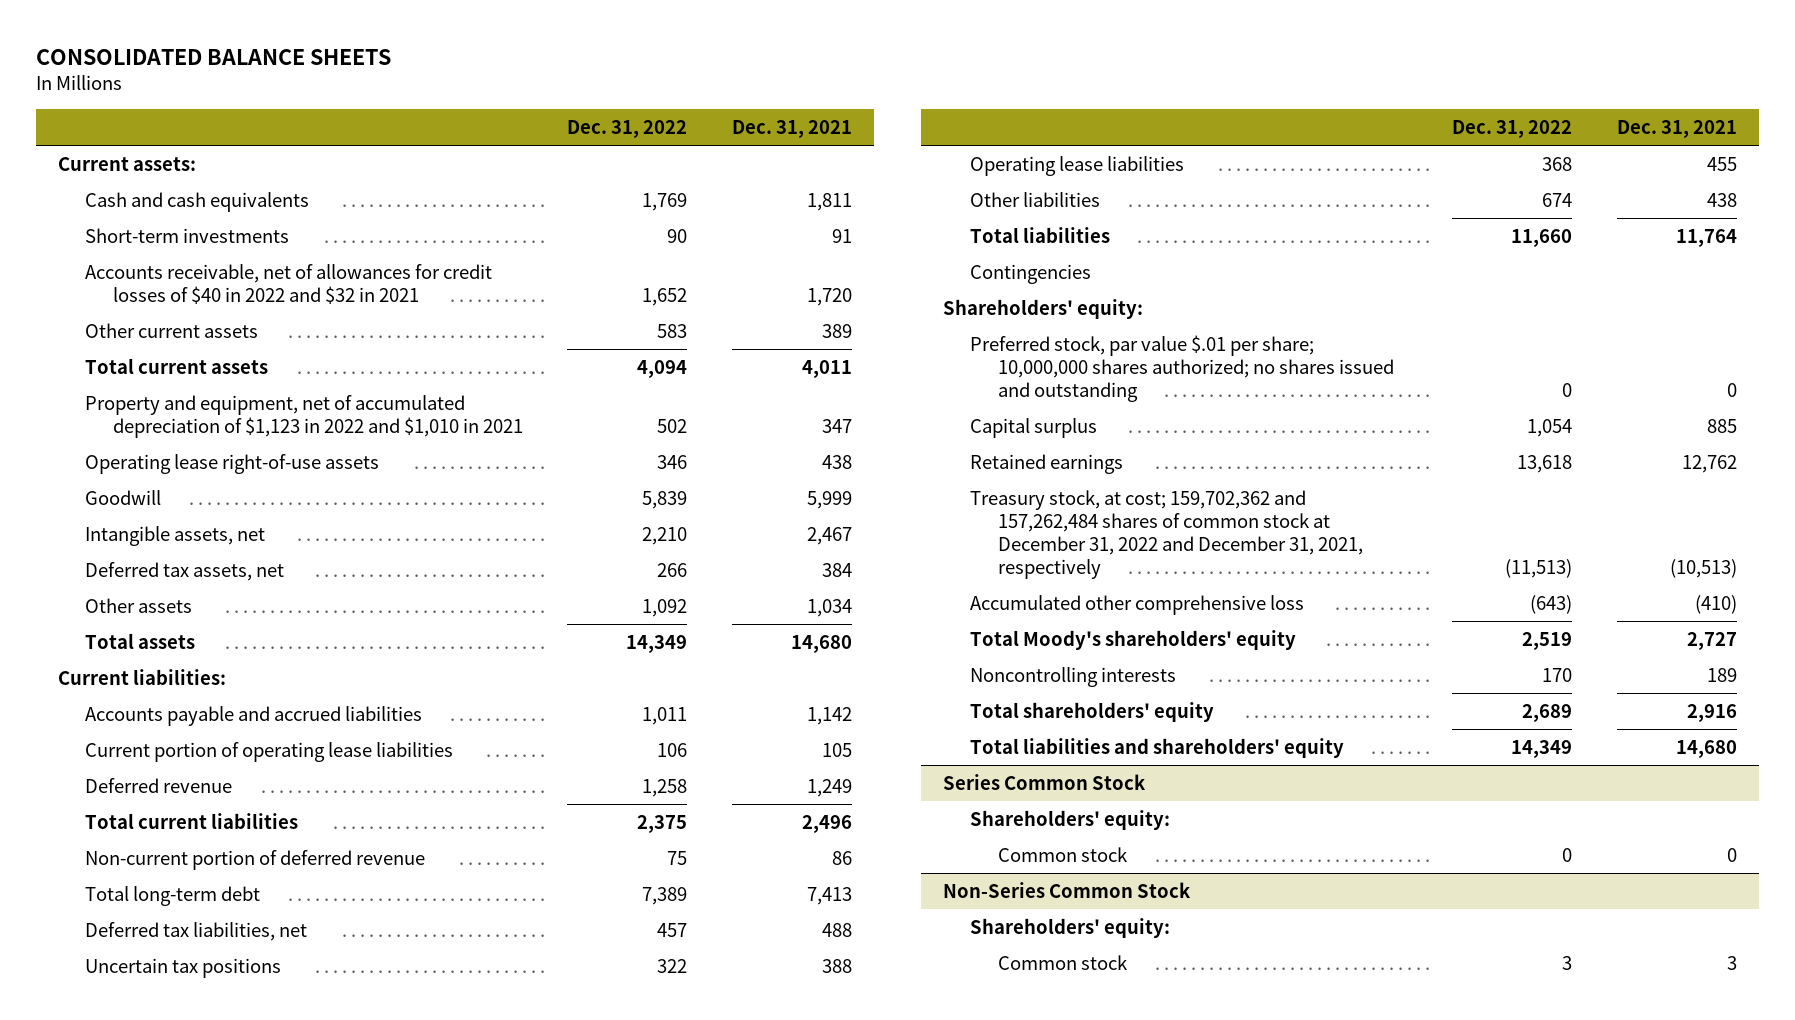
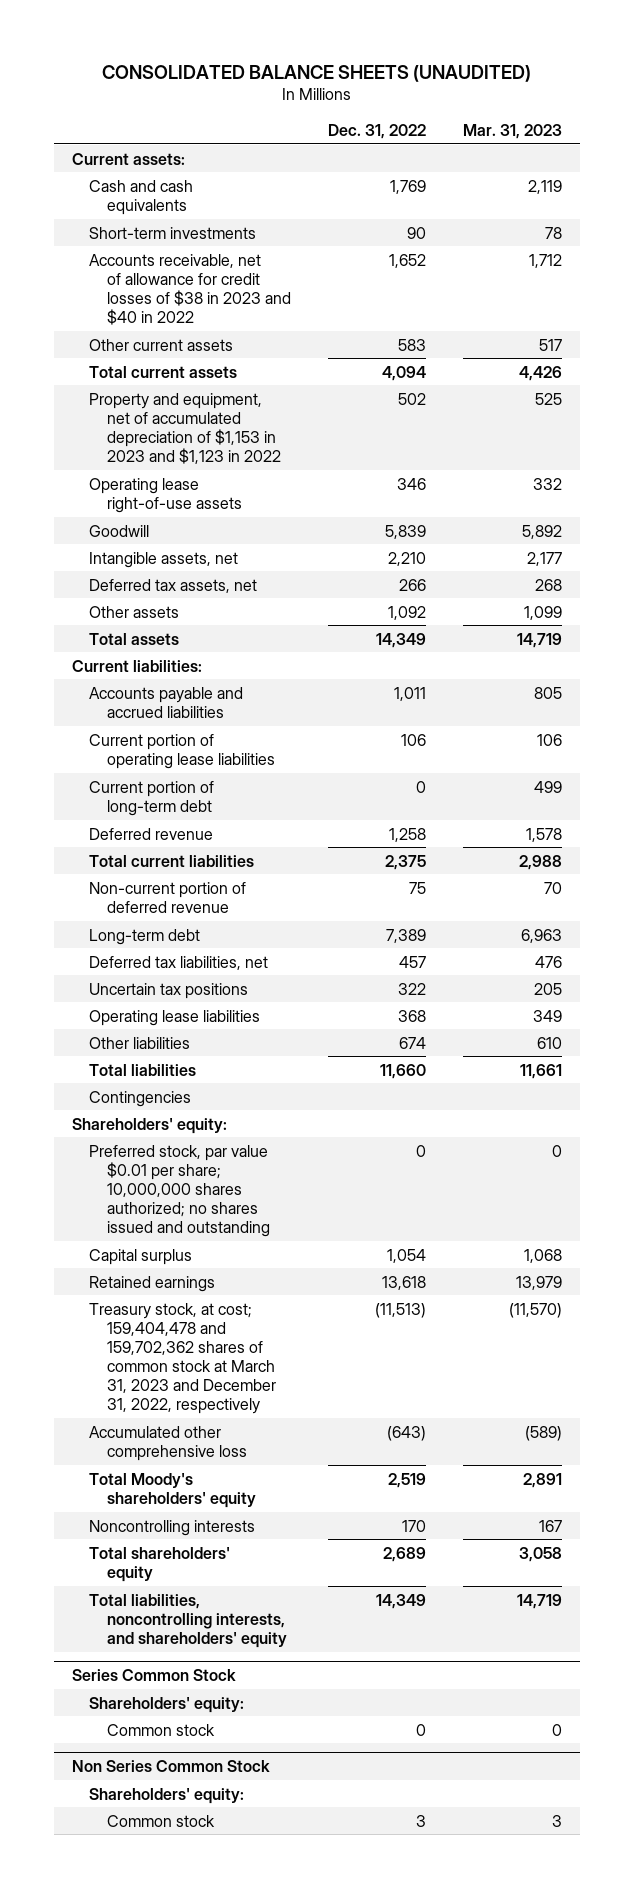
[35,48,391,65] CONSOLIDATED BALANCE SHEETS -> [101,64,531,82] CONSOLIDATED BALANCE SHEETS (UNAUDITED)
[731,119,852,138] Dec. 31, 2021 -> none
none -> [462,123,562,139] Mar. 31, 2023
[85,264,493,304] Accounts receivable, net of allowances for credit losses of $40 in 2022 and $32 in 2021 -> [89,253,291,325] Accounts receivable, net of allowance for credit losses of $38 in 2023 and $40 in 2022
[85,395,524,438] Property and equipment, net of accumulated depreciation of $1,123 in 2022 and $1,010 in 2021 -> [89,392,281,464] Property and equipment, net of accumulated depreciation of $1,153 in 2023 and $1,123 in 2022
none -> [89,780,215,816] Current portion of long-term debt
[85,886,261,907] Total long-term debt -> [89,928,201,945] Long-term debt
[970,335,1395,402] Preferred stock, par value $.01 per share; 10,000,000 shares authorized; no shares issued and outstanding -> [89,1144,270,1238] Preferred stock, par value $0.01 per share; 10,000,000 shares authorized; no shares issued and outstanding
[970,490,1364,579] Treasury stock, at cost; 159,702,362 and 157,262,484 shares of common stock at December 31, 2022 and December 31, 2021, respectively -> [89,1302,276,1415] Treasury stock, at cost; 159,404,478 and 159,702,362 shares of common stock at March 31, 2023 and December 31, 2022, respectively
[970,738,1345,759] Total liabilities and shareholders' equity -> [89,1593,287,1648] Total liabilities, noncontrolling interests, and shareholders' equity
[942,882,1191,899] Non-Series Common Stock -> [72,1760,271,1773] Non Series Common Stock

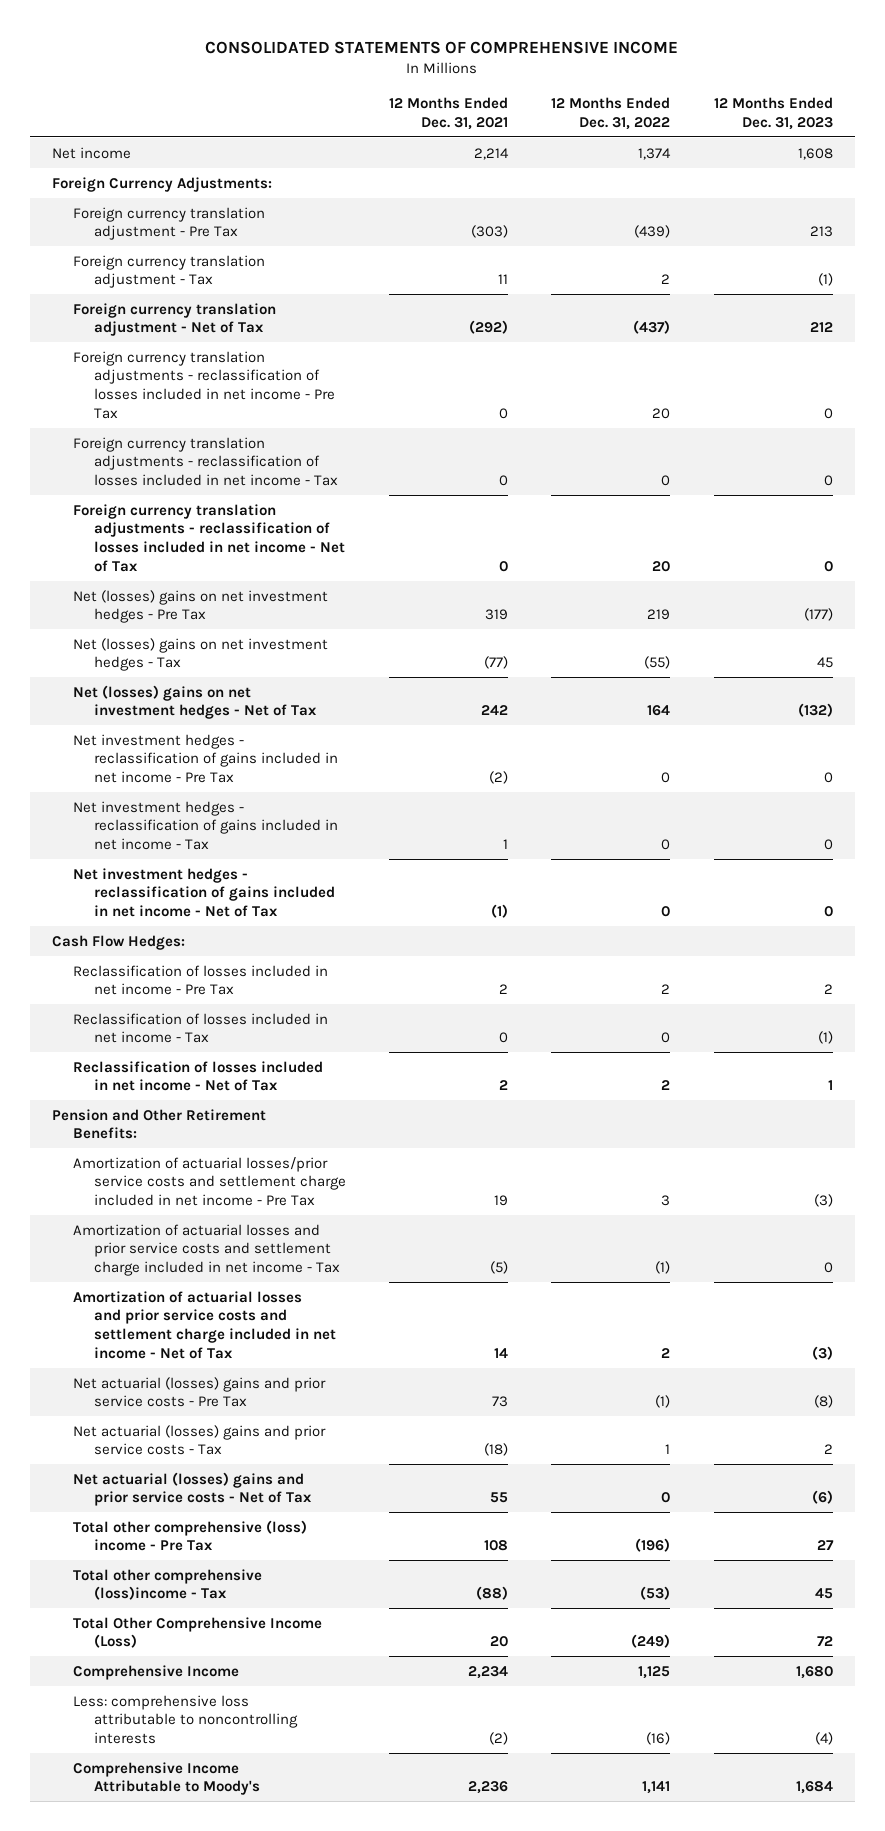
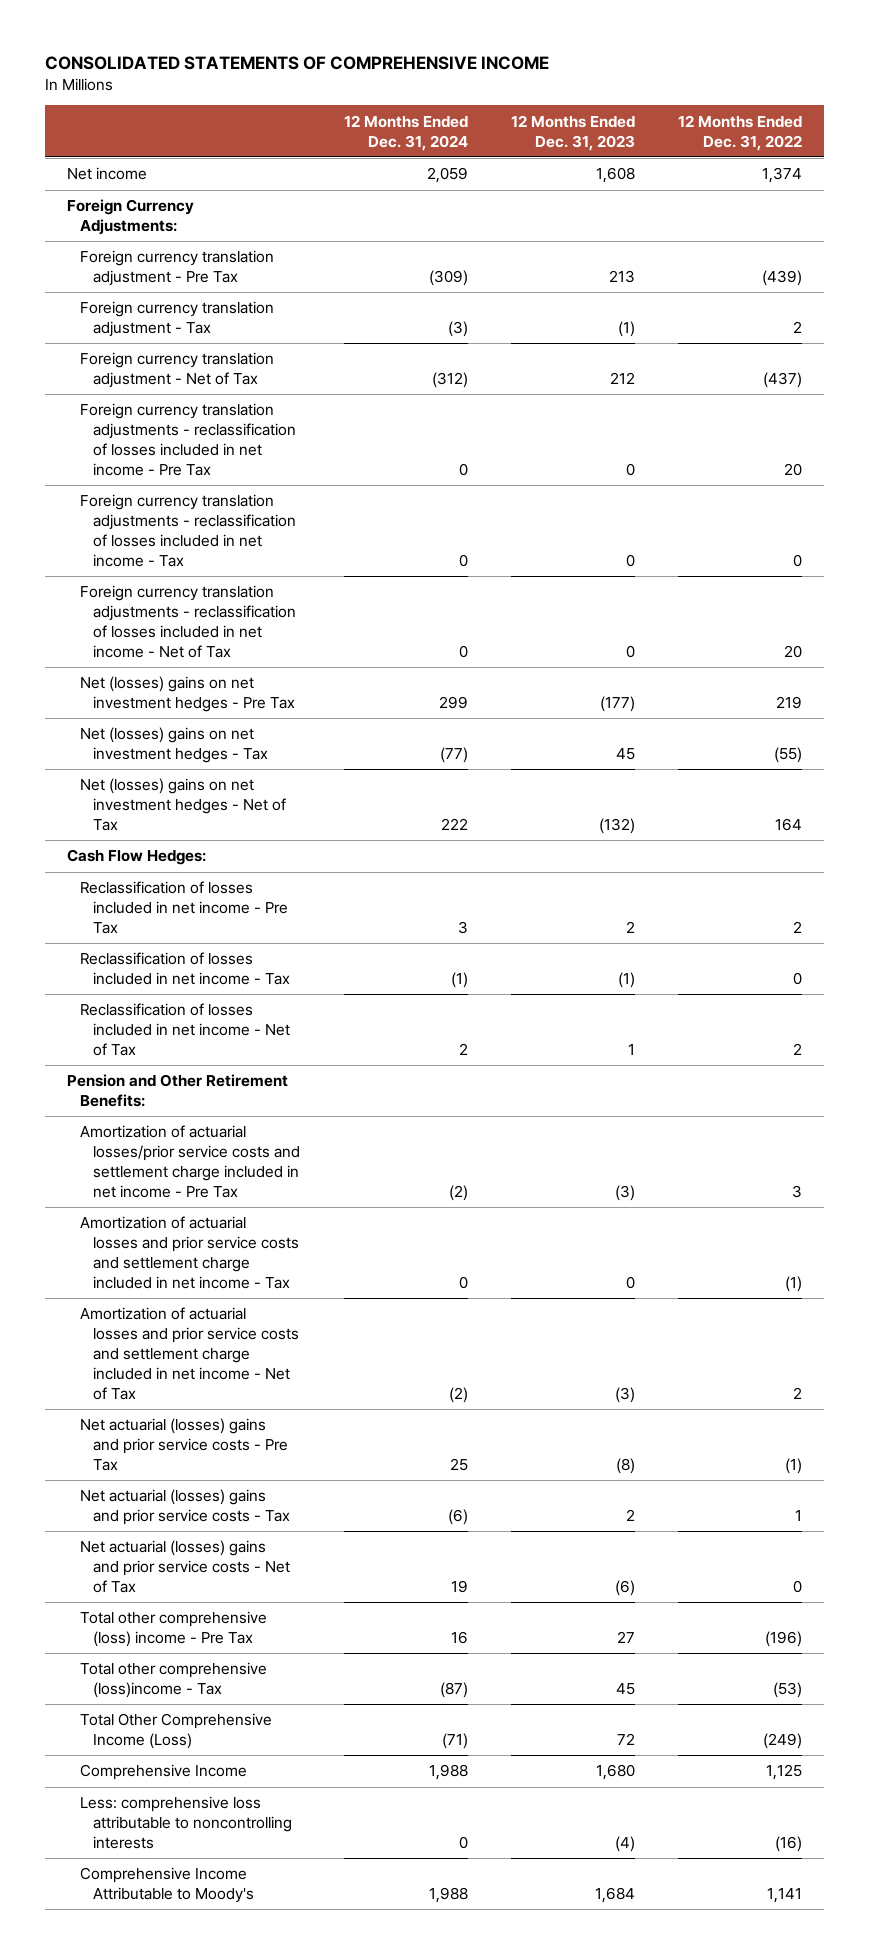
[389,96,509,130] 12 Months Ended Dec. 31, 2021 -> none
none -> [343,114,468,151] 12 Months Ended Dec. 31, 2024
[72,733,338,783] Net investment hedges - reclassification of gains included in net income - Pre Tax -> none
[72,800,338,850] Net investment hedges - reclassification of gains included in net income - Tax -> none
[72,867,335,917] Net investment hedges - reclassification of gains included in net income - Net of Tax -> none

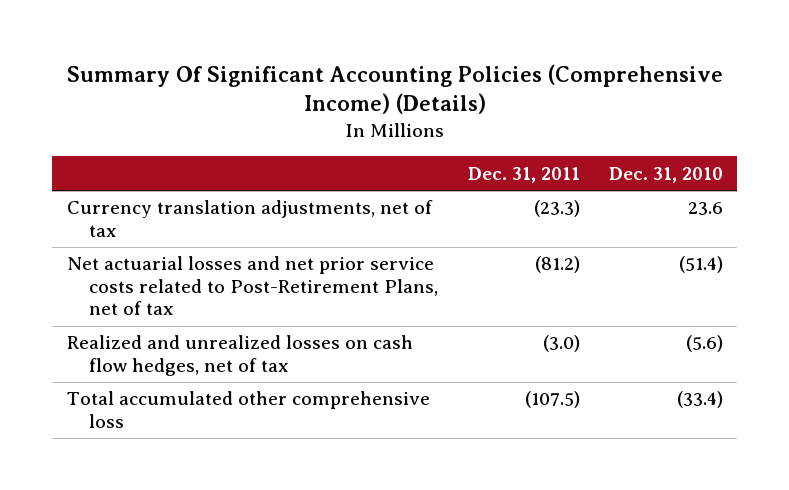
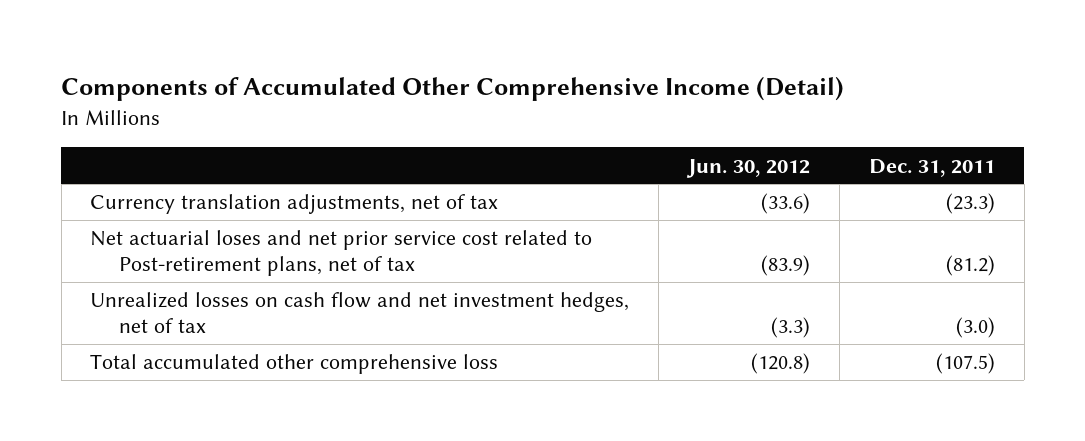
[66,63,723,115] Summary Of Significant Accounting Policies (Comprehensive Income) (Details) -> [61,76,845,102] Components of Accumulated Other Comprehensive Income (Detail)
[608,166,723,183] Dec. 31, 2010 -> none
none -> [686,158,811,178] Jun. 30, 2012
[66,256,439,316] Net actuarial losses and net prior service costs related to Post-Retirement Plans, net of tax -> [90,230,593,276] Net actuarial loses and net prior service cost related to Post-retirement plans, net of tax
[66,335,413,376] Realized and unrealized losses on cash flow hedges, net of tax -> [90,292,630,333] Unrealized losses on cash flow and net investment hedges, net of tax

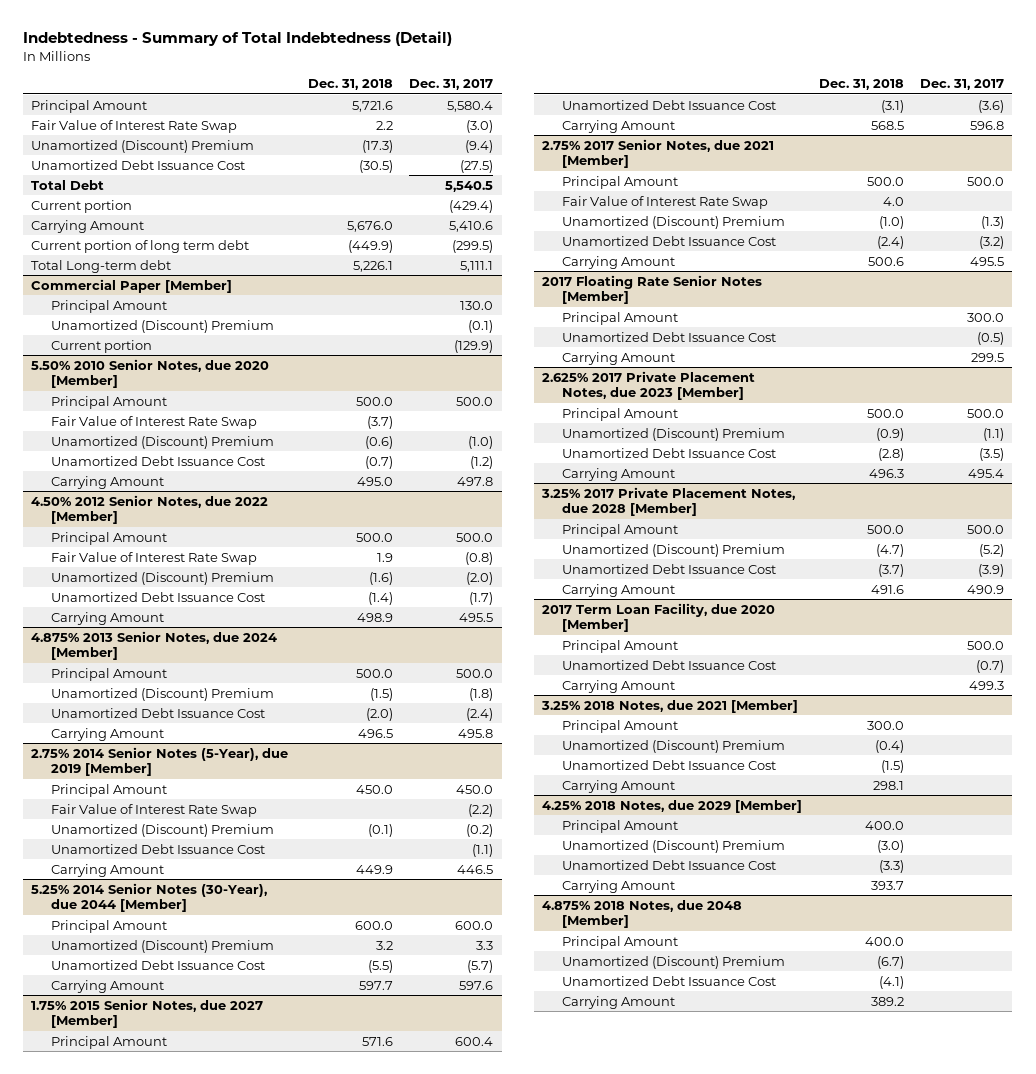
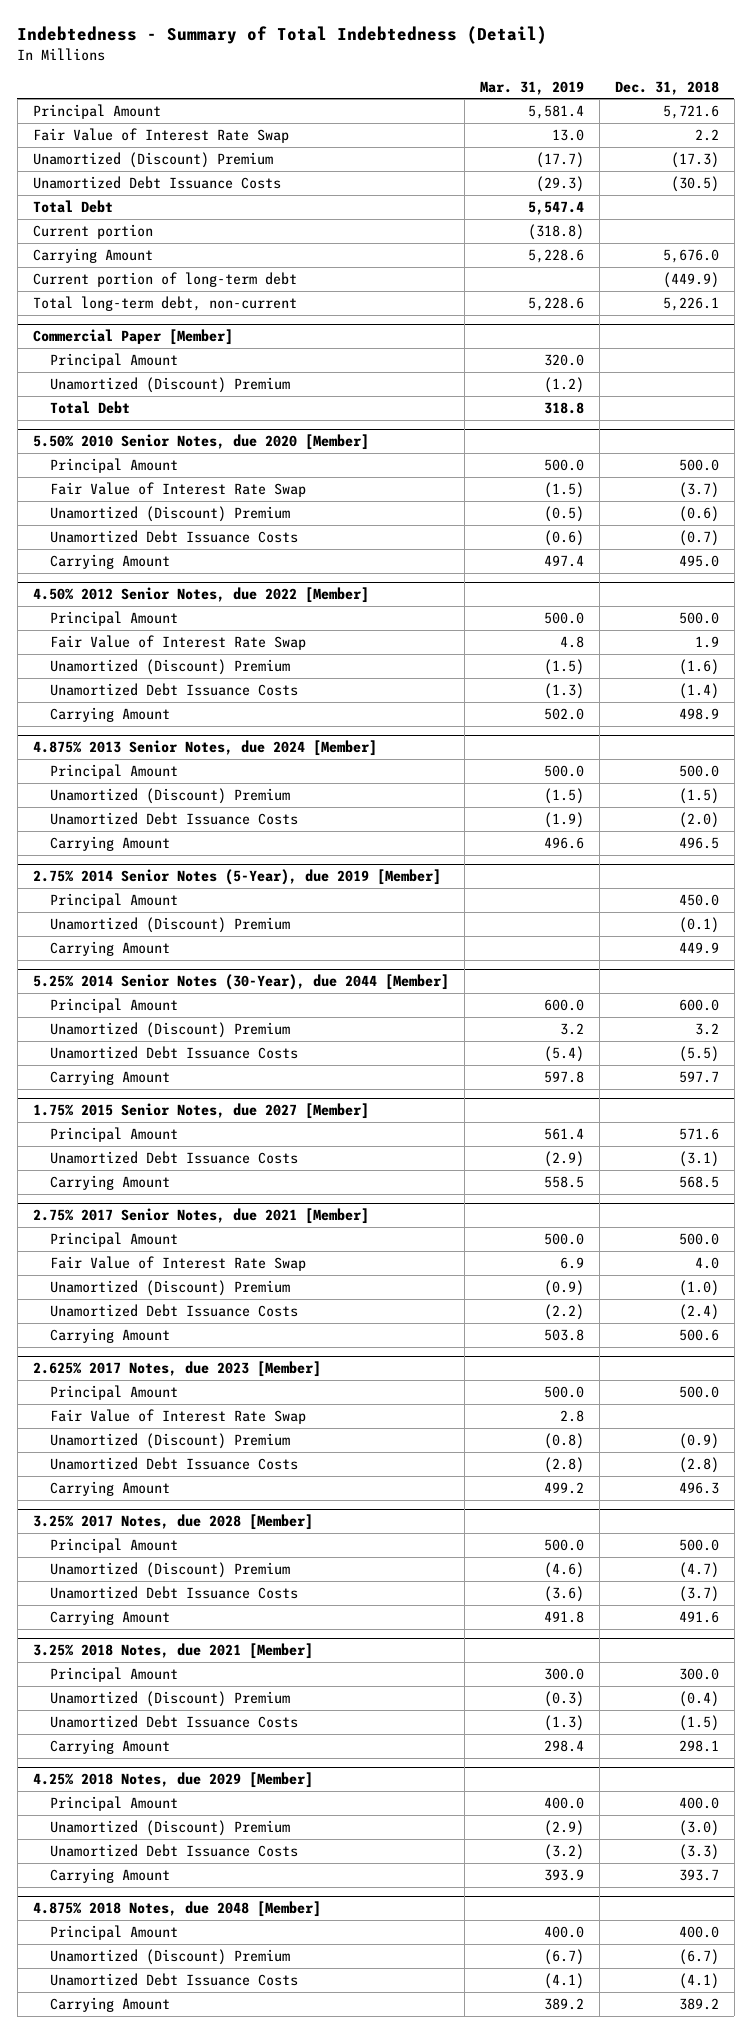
[409,79,494,91] Dec. 31, 2017 -> none
none -> [479,80,584,95] Mar. 31, 2019
[31,159,246,170] Unamortized Debt Issuance Cost -> [32,175,281,189] Unamortized Debt Issuance Costs
[31,239,250,253] Current portion of long term debt -> [32,271,297,287] Current portion of long-term debt
[31,259,172,273] Total Long-term debt -> [32,295,297,311] Total long-term debt, non-current
[51,339,153,353] Current portion -> none
none -> [50,400,131,414] Total Debt
[51,455,266,466] Unamortized Debt Issuance Cost -> [50,529,299,543] Unamortized Debt Issuance Costs
[51,591,266,602] Unamortized Debt Issuance Cost -> [50,682,299,696] Unamortized Debt Issuance Costs
[51,707,266,718] Unamortized Debt Issuance Cost -> [50,811,299,825] Unamortized Debt Issuance Costs
[51,803,258,817] Fair Value of Interest Rate Swap -> none
[51,843,266,854] Unamortized Debt Issuance Cost -> none
[51,959,266,970] Unamortized Debt Issuance Cost -> [50,1045,299,1059] Unamortized Debt Issuance Costs
[562,99,777,110] Unamortized Debt Issuance Cost -> [50,1150,299,1164] Unamortized Debt Issuance Costs
[562,235,777,246] Unamortized Debt Issuance Cost -> [50,1303,299,1317] Unamortized Debt Issuance Costs
[542,274,763,305] 2017 Floating Rate Senior Notes [Member] -> none
[562,311,679,325] Principal Amount -> none
[562,331,777,342] Unamortized Debt Issuance Cost -> none
[562,351,676,365] Carrying Amount -> none
[542,370,756,401] 2.625% 2017 Private Placement Notes, due 2023 [Member] -> [32,1361,321,1378] 2.625% 2017 Notes, due 2023 [Member]
none -> [50,1408,307,1424] Fair Value of Interest Rate Swap
[562,447,777,458] Unamortized Debt Issuance Cost -> [50,1456,299,1470] Unamortized Debt Issuance Costs
[541,486,796,517] 3.25% 2017 Private Placement Notes, due 2028 [Member] -> [32,1514,313,1531] 3.25% 2017 Notes, due 2028 [Member]
[562,563,777,574] Unamortized Debt Issuance Cost -> [50,1585,299,1599] Unamortized Debt Issuance Costs
[542,602,776,633] 2017 Term Loan Facility, due 2020 [Member] -> none
[562,639,679,653] Principal Amount -> none
[562,659,777,670] Unamortized Debt Issuance Cost -> none
[562,679,676,693] Carrying Amount -> none
[562,759,777,770] Unamortized Debt Issuance Cost -> [50,1714,299,1728] Unamortized Debt Issuance Costs
[562,859,777,870] Unamortized Debt Issuance Cost -> [50,1843,299,1857] Unamortized Debt Issuance Costs
[562,975,777,986] Unamortized Debt Issuance Cost -> [50,1972,299,1986] Unamortized Debt Issuance Costs

